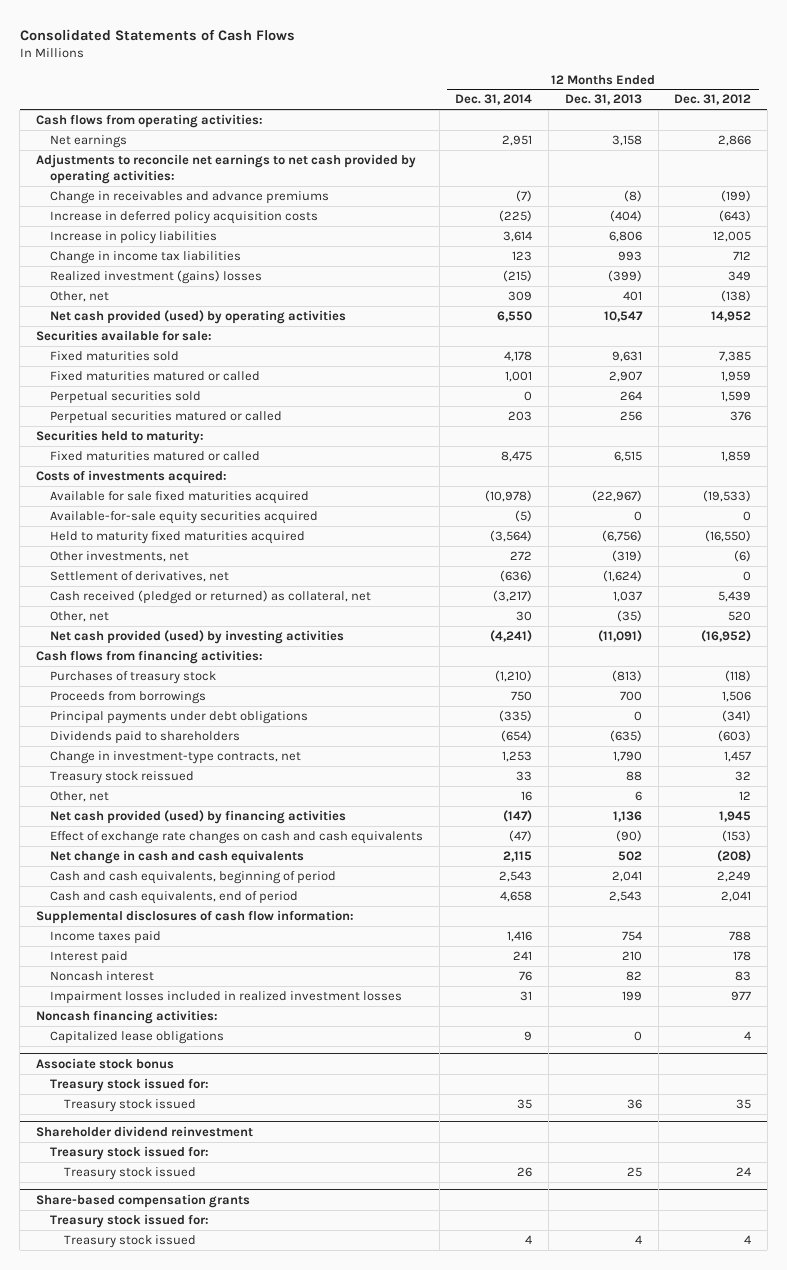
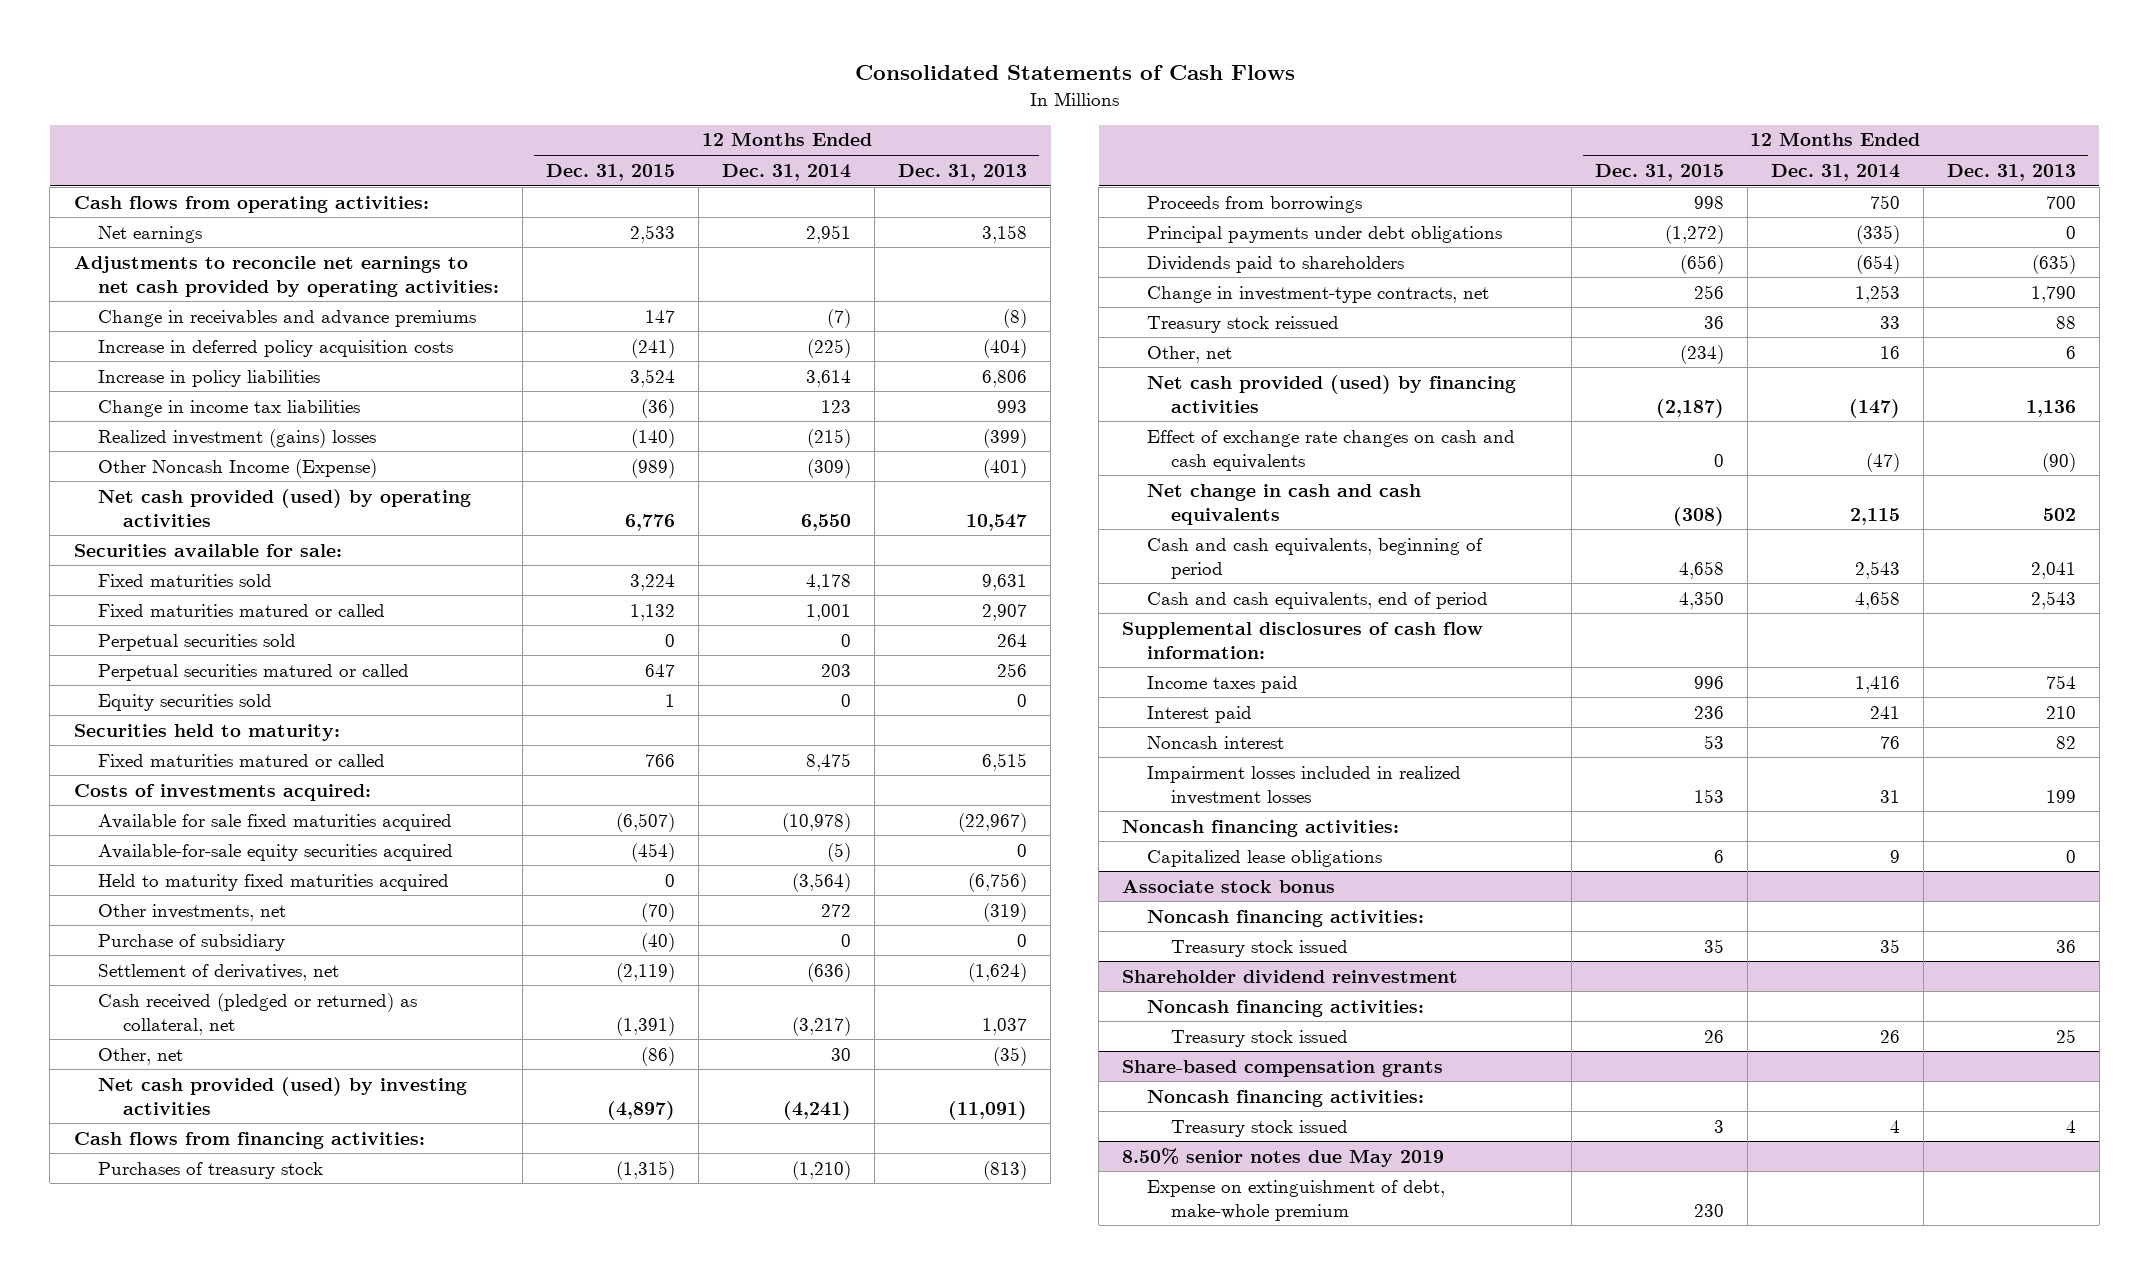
[674,94,752,106] Dec. 31, 2012 -> none
none -> [546,163,676,181] Dec. 31, 2015
[50,290,110,302] Other, net -> [98,458,378,478] Other Noncash Income (Expense)
[508,290,533,301] 309 -> [807,458,852,478] (309)
[622,290,642,301] 401 -> [983,458,1028,478] (401)
none -> [98,693,273,711] Equity securities sold
none -> [98,933,286,951] Purchase of subsidiary
[50,1077,210,1092] Treasury stock issued for: -> none
none -> [1146,909,1424,927] Noncash financing activities:
[50,1145,210,1160] Treasury stock issued for: -> none
none -> [1146,999,1424,1017] Noncash financing activities:
[50,1213,210,1228] Treasury stock issued for: -> none
none -> [1146,1089,1424,1107] Noncash financing activities:
none -> [1122,1147,1445,1167] 8.50% senior notes due May 2019
none -> [1146,1179,1445,1221] Expense on extinguishment of debt, make-whole premium

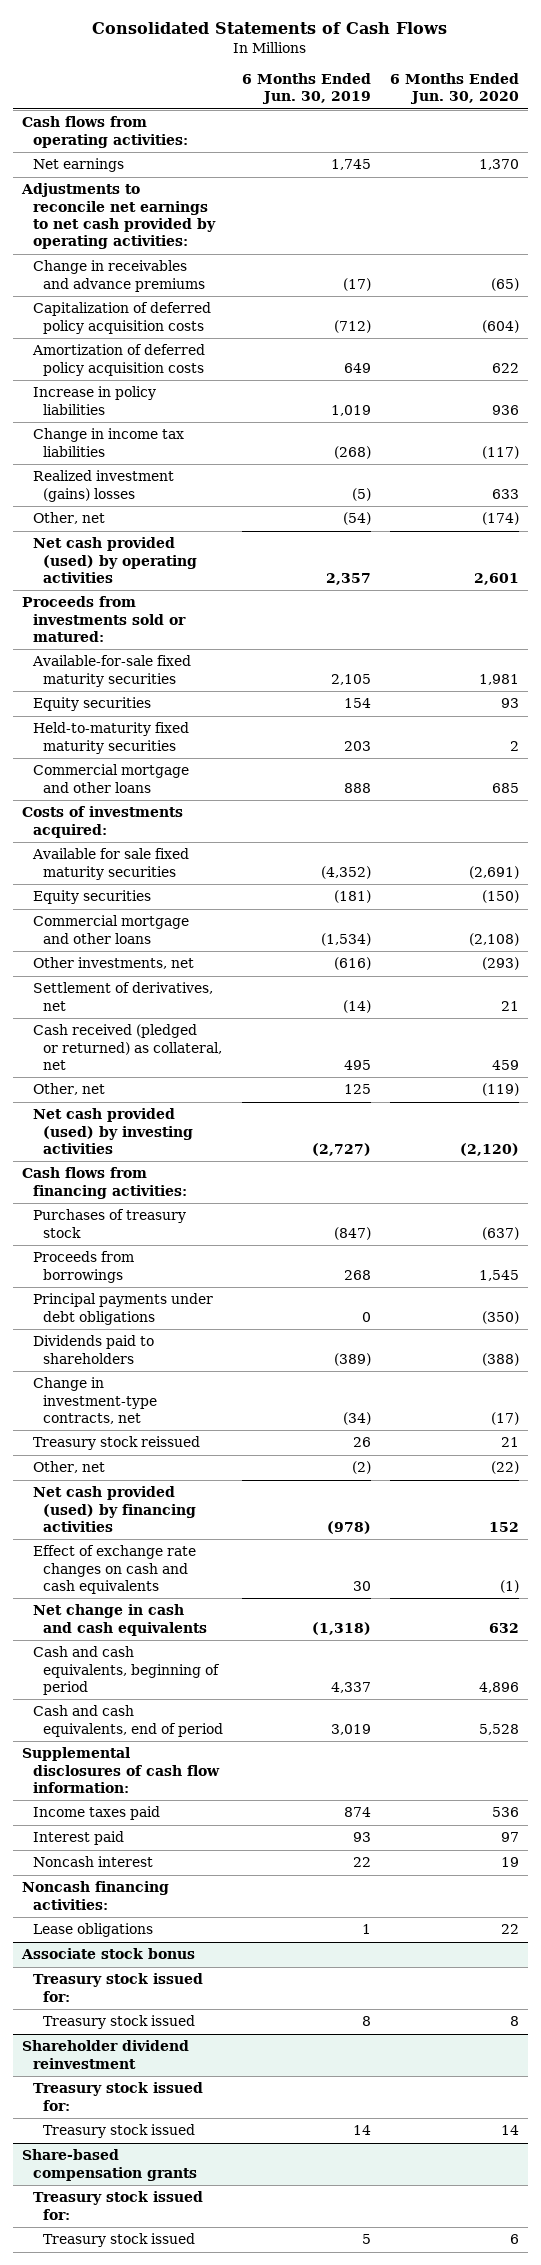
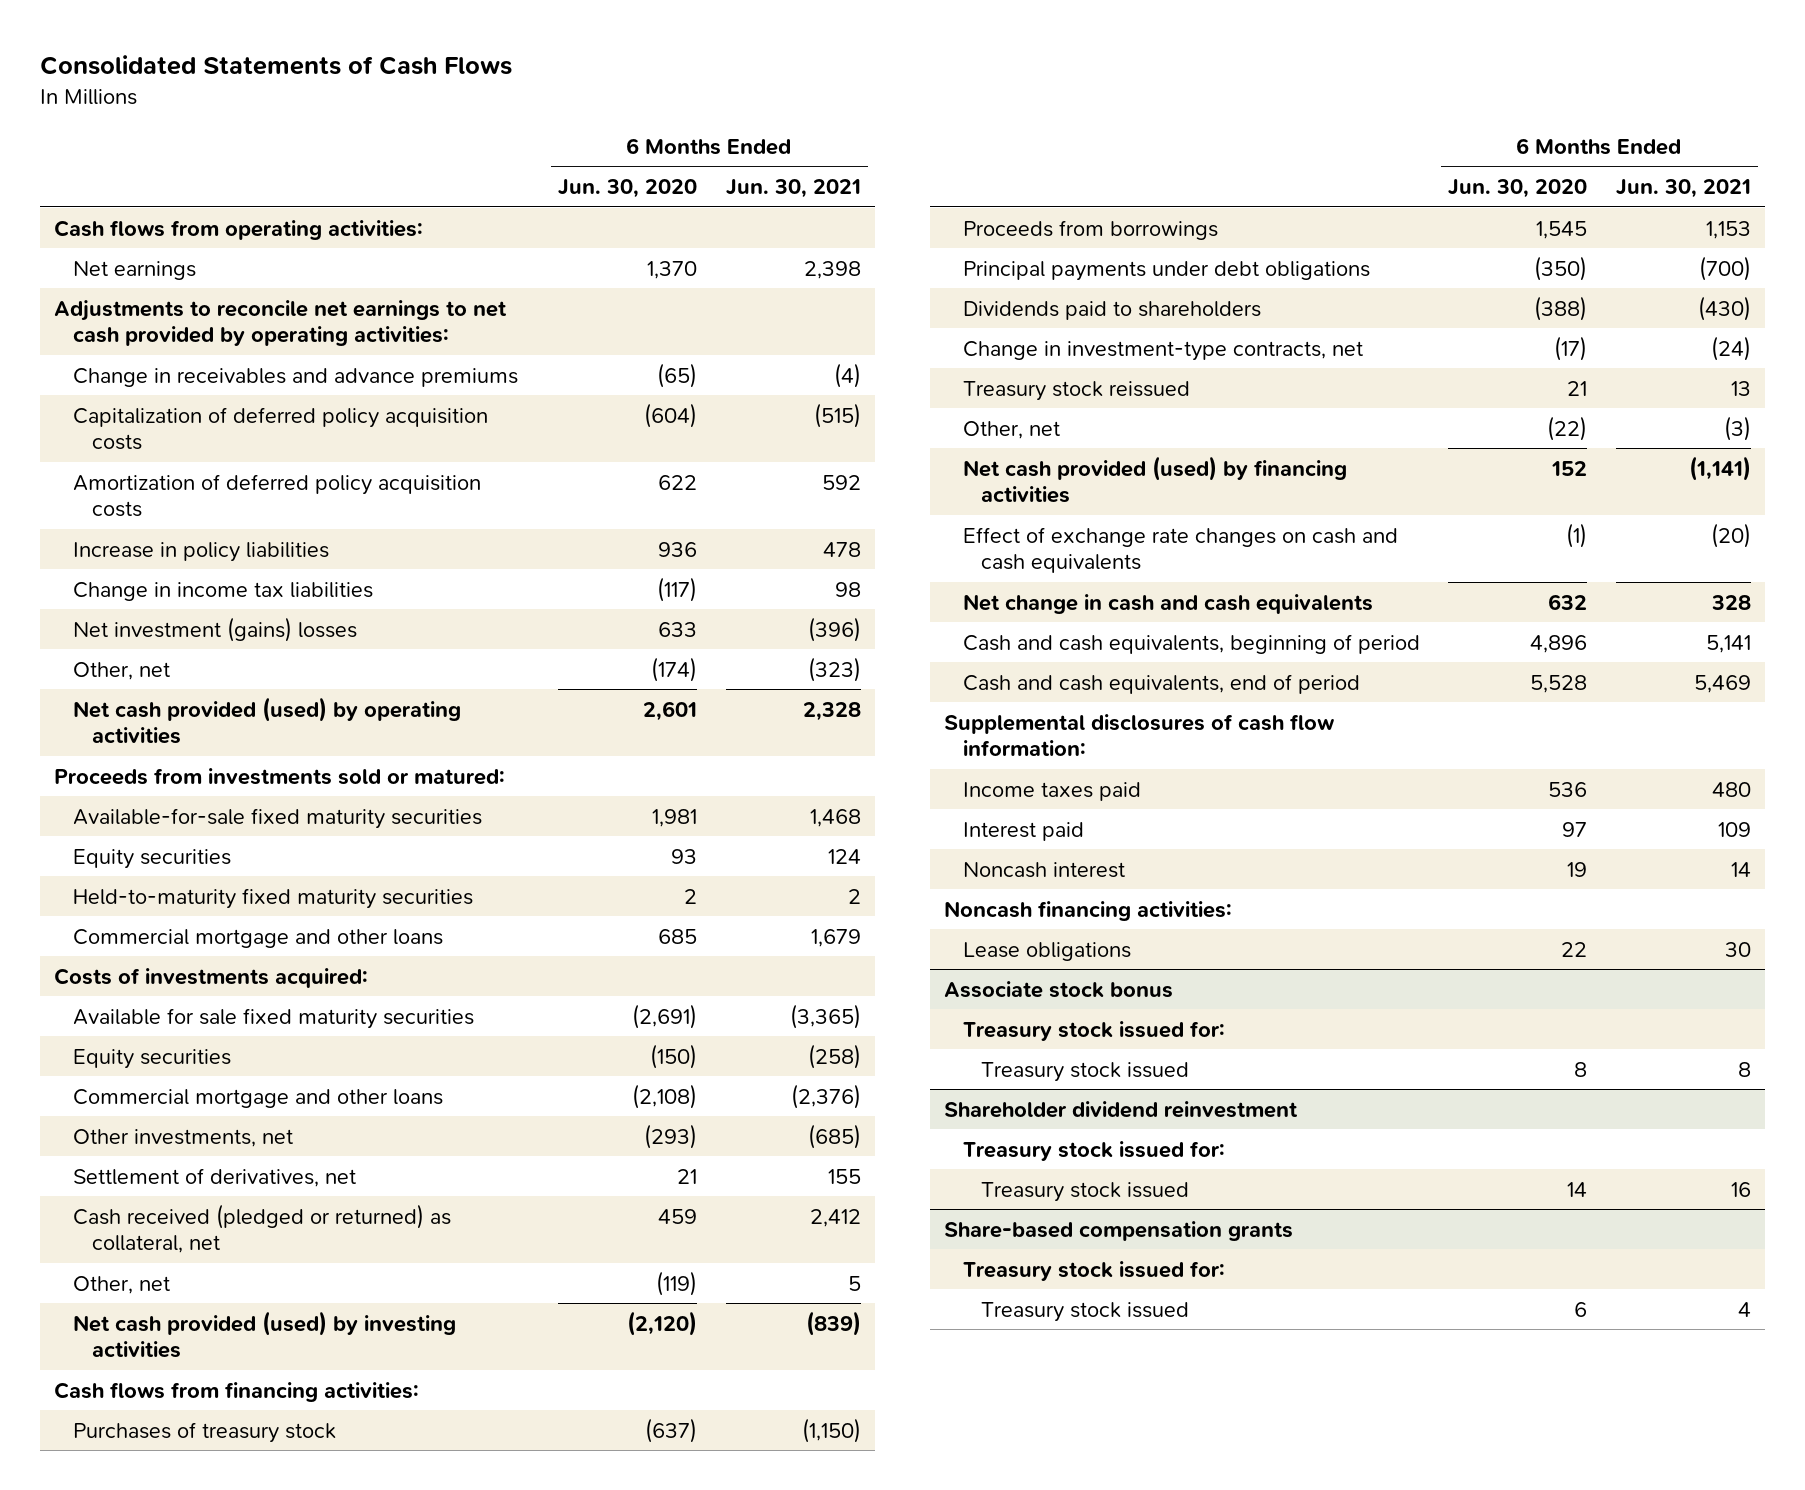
[242,72,372,105] 6 Months Ended Jun. 30, 2019 -> none
none -> [725,178,861,198] Jun. 30, 2021
[32,470,174,502] Realized investment (gains) losses -> [72,616,357,642] Net investment (gains) losses

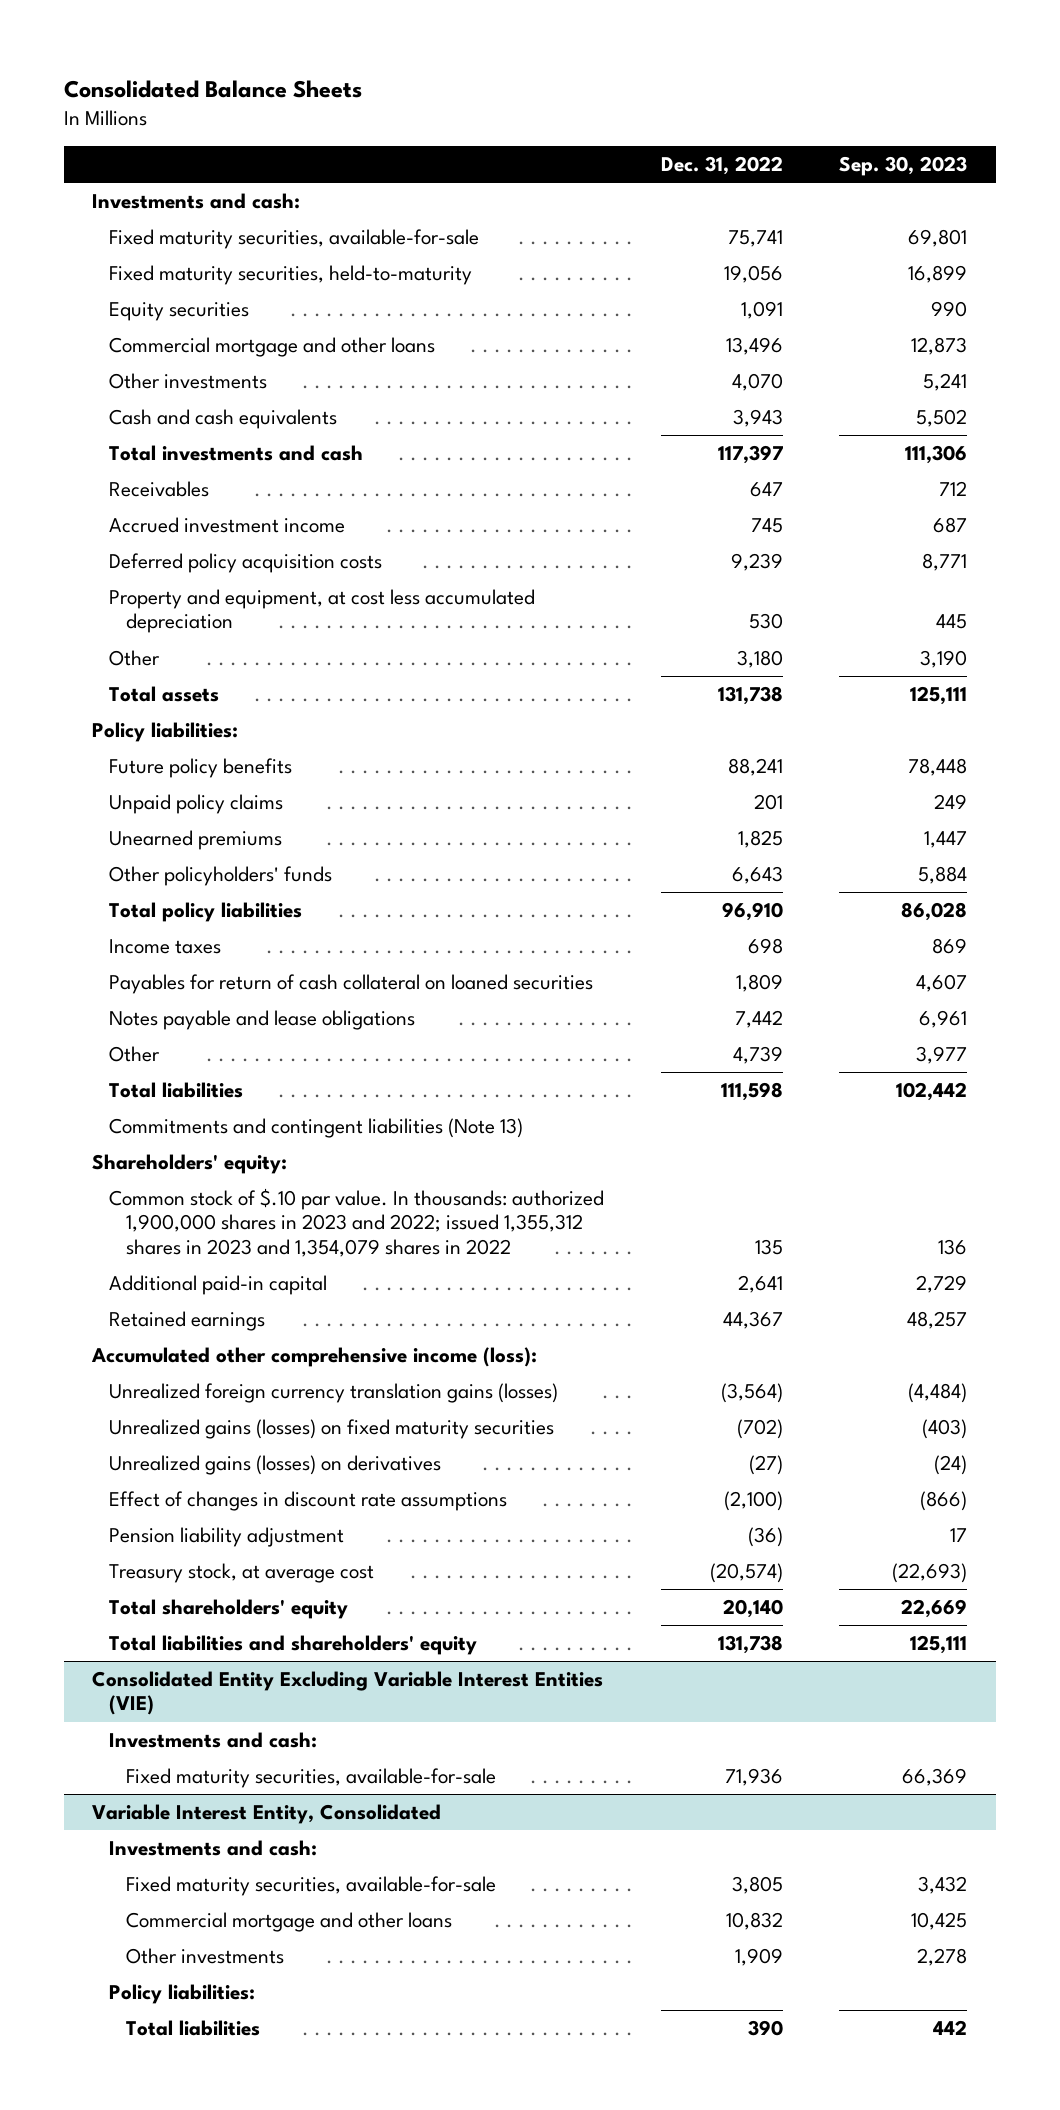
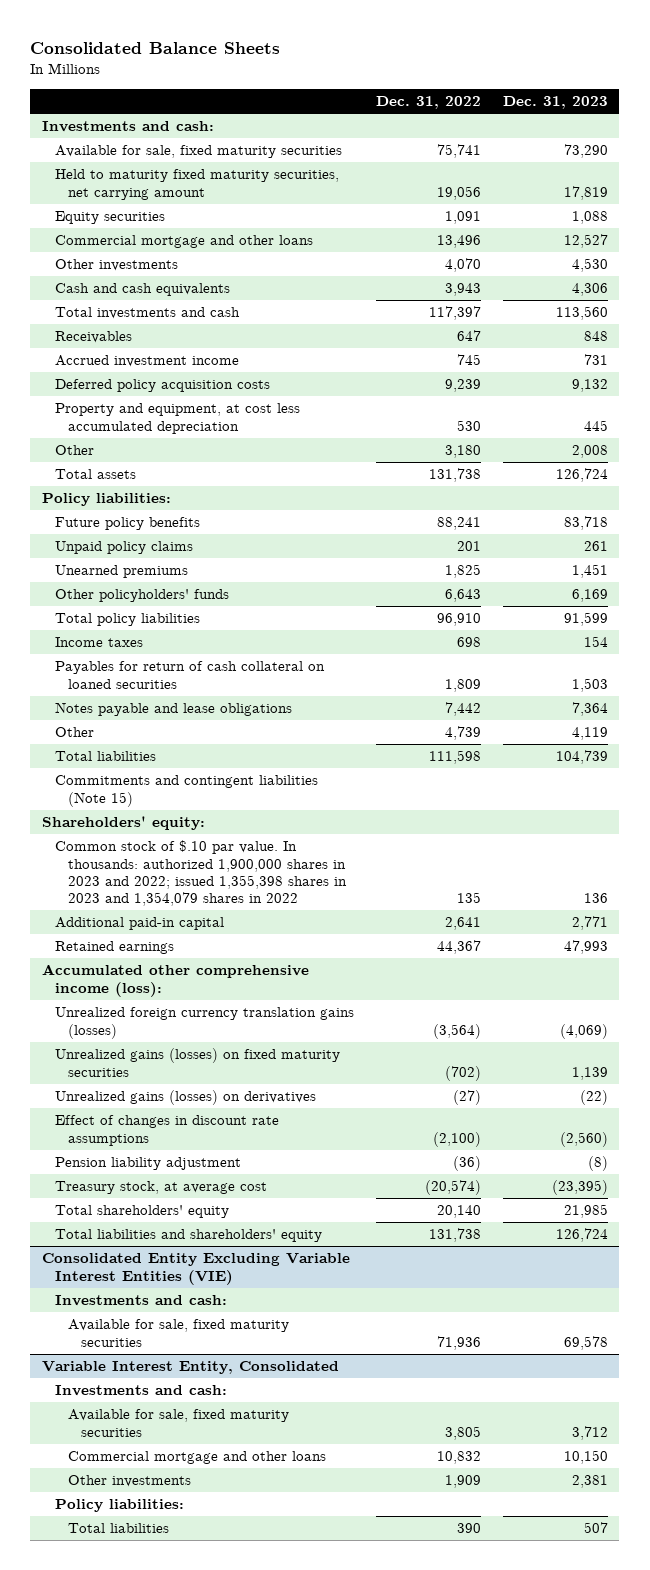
[839,156,968,177] Sep. 30, 2023 -> none
none -> [503,96,609,110] Dec. 31, 2023
[109,229,480,250] Fixed maturity securities, available-for-sale -> [54,145,342,159] Available for sale, fixed maturity securities
[109,265,473,286] Fixed maturity securities, held-to-maturity -> [54,169,339,200] Held to maturity fixed maturity securities, net carrying amount
[109,1118,524,1139] Commitments and contingent liabilities (Note 13) -> [54,775,318,807] Commitments and contingent liabilities (Note 15)
[109,1188,605,1257] Common stock of $.10 par value. In thousands: authorized 1,900,000 shares in 2023 and 2022; issued 1,355,312 shares in 2023 and 1,354,079 shares in 2022 -> [54,840,347,907] Common stock of $.10 par value. In thousands: authorized 1,900,000 shares in 2023 and 2022; issued 1,355,398 shares in 2023 and 1,354,079 shares in 2022
[126,1768,497,1789] Fixed maturity securities, available-for-sale -> [67,1319,289,1347] Available for sale, fixed maturity securities
[126,1876,497,1897] Fixed maturity securities, available-for-sale -> [67,1409,289,1437] Available for sale, fixed maturity securities

